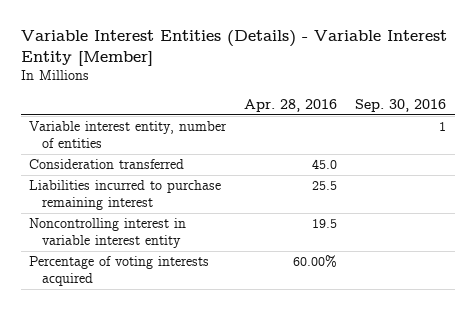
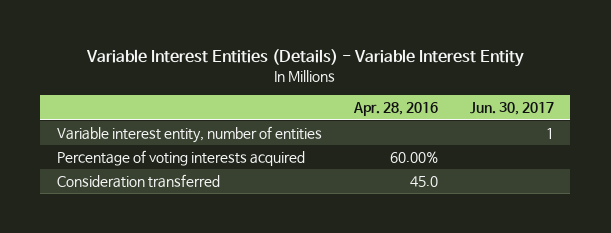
[20,30,447,66] Variable Interest Entities (Details) - Variable Interest Entity [Member] -> [86,49,525,68] Variable Interest Entities (Details) - Variable Interest Entity
[354,98,446,112] Sep. 30, 2016 -> none
none -> [470,102,555,116] Jun. 30, 2017
[29,180,222,210] Liabilities incurred to purchase remaining interest -> none
[29,218,187,248] Noncontrolling interest in variable interest entity -> none
[29,159,185,170] Consideration transferred -> [56,174,220,189] Consideration transferred

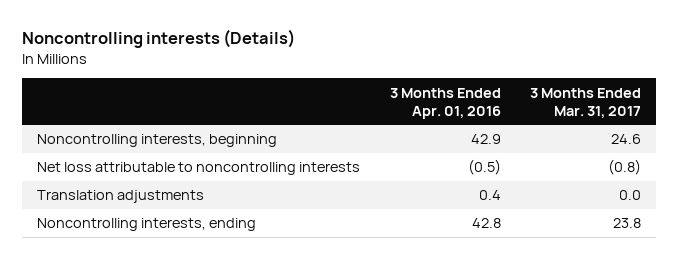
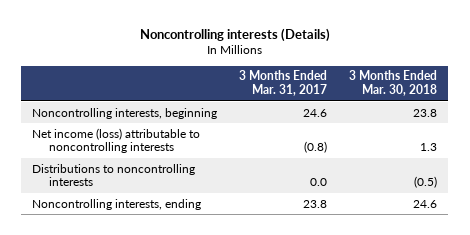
[389,87,501,119] 3 Months Ended Apr. 01, 2016 -> none
none -> [349,70,438,97] 3 Months Ended Mar. 30, 2018
[36,190,204,204] Translation adjustments -> none
[36,162,360,176] Net loss attributable to noncontrolling interests -> [32,127,201,154] Net income (loss) attributable to noncontrolling interests
none -> [32,163,196,187] Distributions to noncontrolling interests

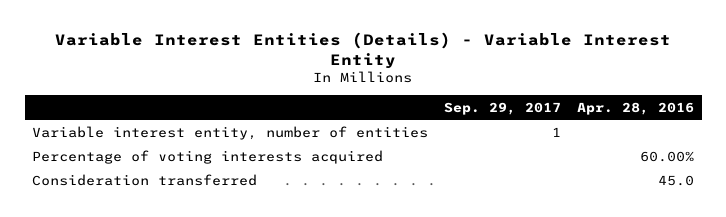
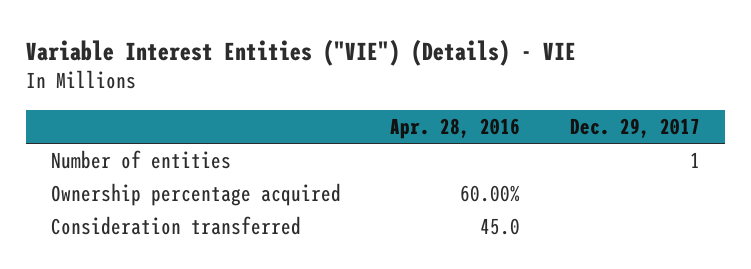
[55,31,672,69] Variable Interest Entities (Details) - Variable Interest Entity -> [26,38,577,66] Variable Interest Entities ("VIE") (Details) - VIE
[444,101,562,115] Sep. 29, 2017 -> none
none -> [569,118,700,139] Dec. 29, 2017
[32,149,384,164] Percentage of voting interests acquired -> none
[32,125,429,140] Variable interest entity, number of entities -> [51,150,232,170] Number of entities
none -> [51,183,342,207] Ownership percentage acquired

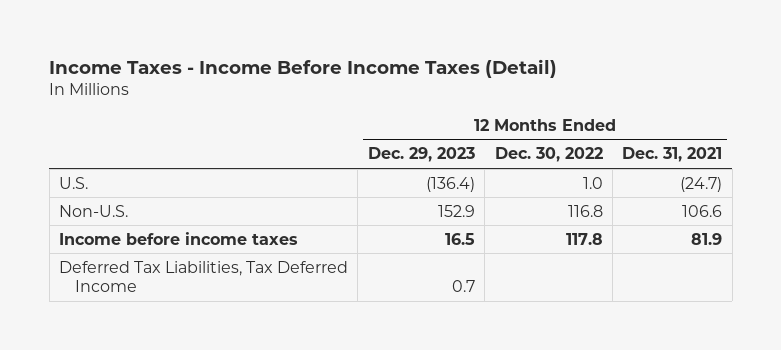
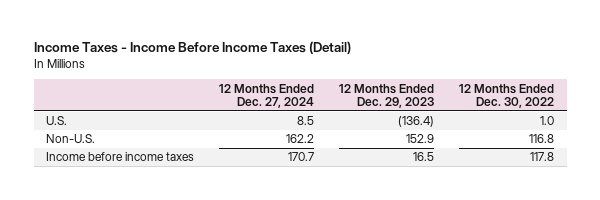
[622,147,723,163] Dec. 31, 2021 -> none
none -> [219,83,315,109] 12 Months Ended Dec. 27, 2024
[58,260,348,293] Deferred Tax Liabilities, Tax Deferred Income -> none

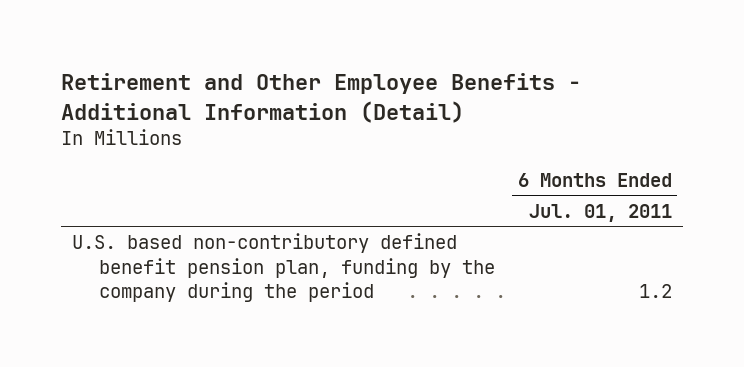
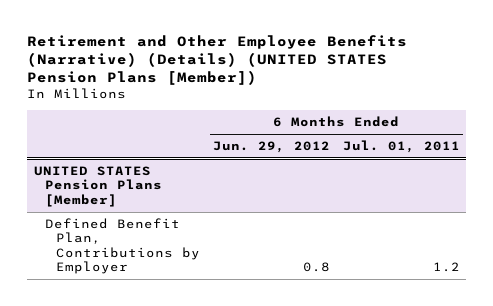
[60,73,581,123] Retirement and Other Employee Benefits - Additional Information (Detail) -> [27,34,408,86] Retirement and Other Employee Benefits (Narrative) (Details) (UNITED STATES Pension Plans [Member])
none -> [212,141,330,154] Jun. 29, 2012
none -> [33,166,162,207] UNITED STATES Pension Plans [Member]
[72,233,495,302] U.S. based non-contributory defined benefit pension plan, funding by the company during the period -> [44,218,200,275] Defined Benefit Plan, Contributions by Employer

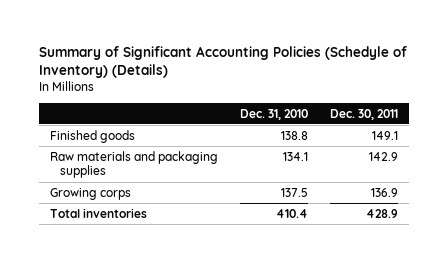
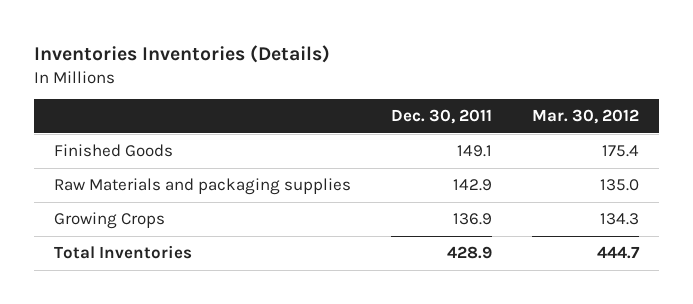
[38,45,407,79] Summary of Significant Accounting Policies (Schedyle of Inventory) (Details) -> [33,45,330,64] Inventories Inventories (Details)
[239,108,308,120] Dec. 31, 2010 -> none
none -> [531,109,639,125] Mar. 30, 2012
[49,129,135,143] Finished goods -> [53,144,173,158] Finished Goods
[49,150,218,179] Raw materials and packaging supplies -> [53,178,351,196] Raw Materials and packaging supplies
[49,187,131,200] Growing corps -> [53,212,165,230] Growing Crops
[49,207,147,218] Total inventories -> [53,245,192,260] Total Inventories

